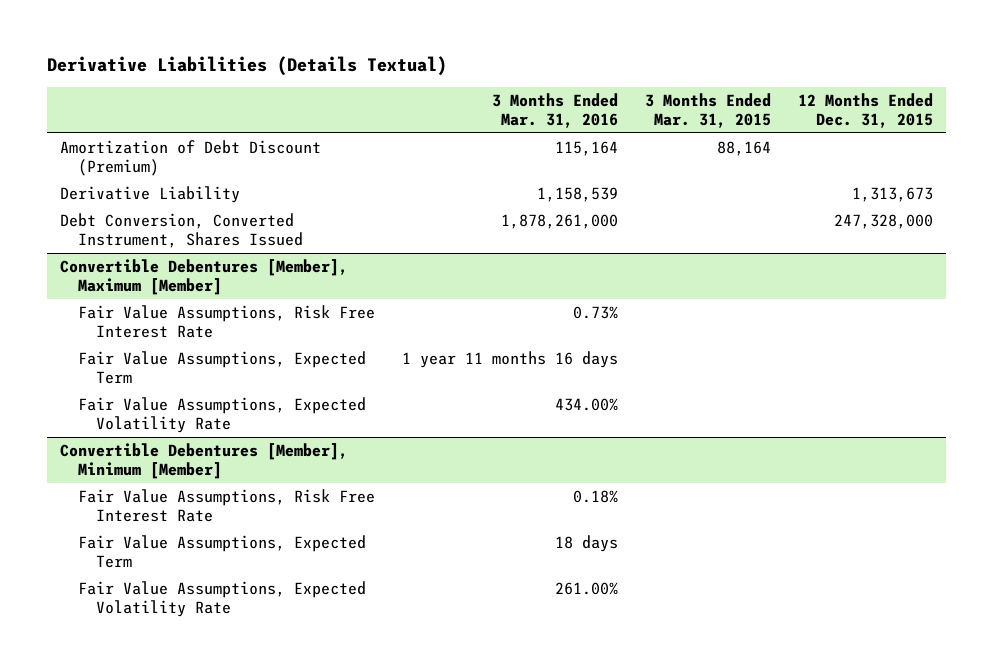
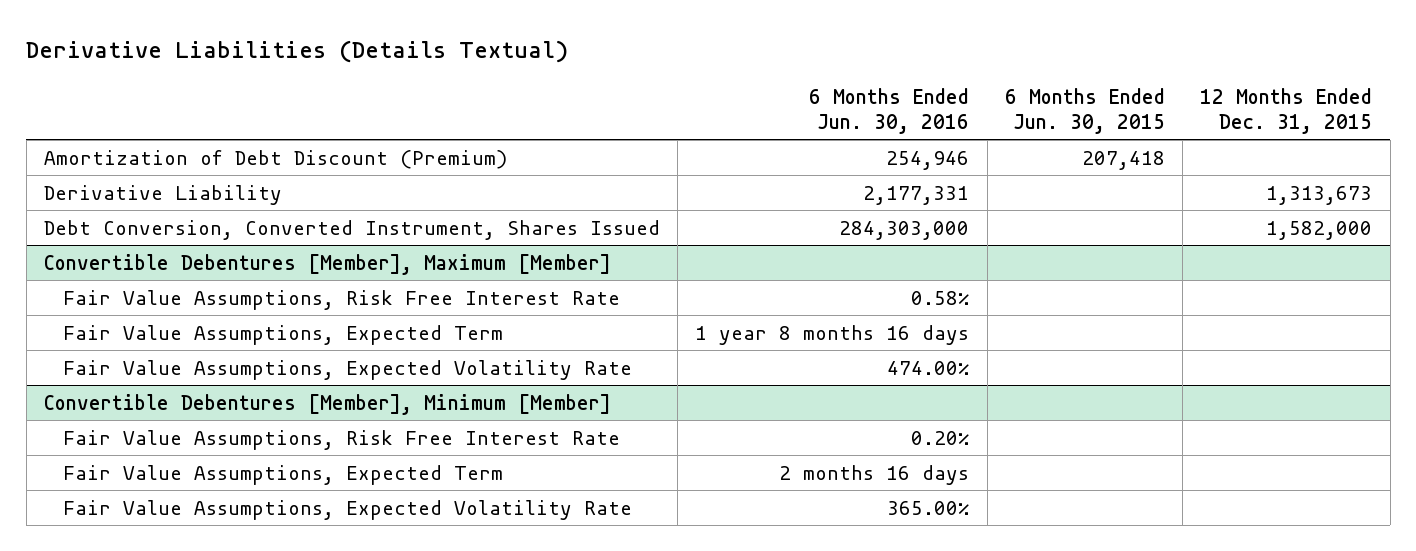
[491,92,618,128] 3 Months Ended Mar. 31, 2016 -> none
[644,92,771,128] 3 Months Ended Mar. 31, 2015 -> none
none -> [809,87,970,134] 6 Months Ended Jun. 30, 2016
none -> [1004,87,1165,134] 6 Months Ended Jun. 30, 2015
[833,214,933,230] 247,328,000 -> [1266,220,1373,240] 1,582,000

